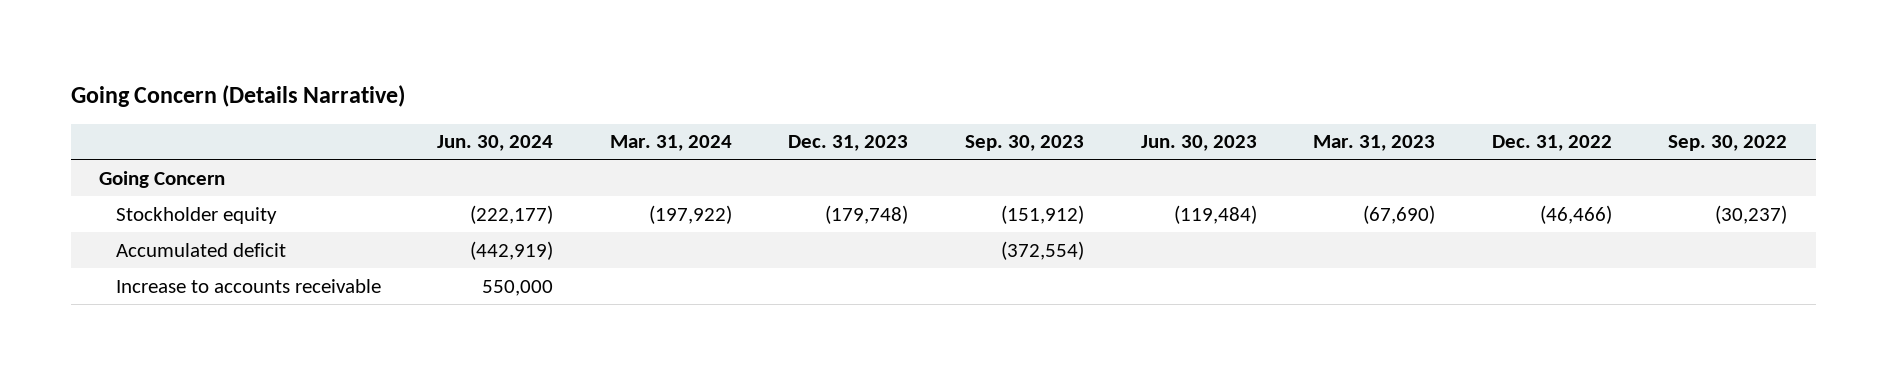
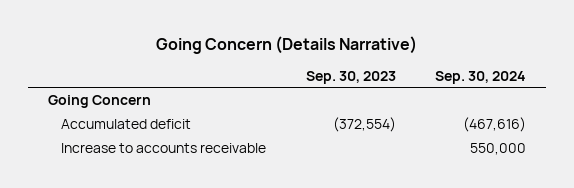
[437,135,554,152] Jun. 30, 2024 -> none
[609,135,732,152] Mar. 31, 2024 -> none
[788,135,909,152] Dec. 31, 2023 -> none
[1140,135,1257,152] Jun. 30, 2023 -> none
[1313,135,1436,152] Mar. 31, 2023 -> none
[1491,135,1612,152] Dec. 31, 2022 -> none
[1668,135,1788,152] Sep. 30, 2022 -> none
none -> [435,70,527,84] Sep. 30, 2024
[115,206,277,224] Stockholder equity -> none

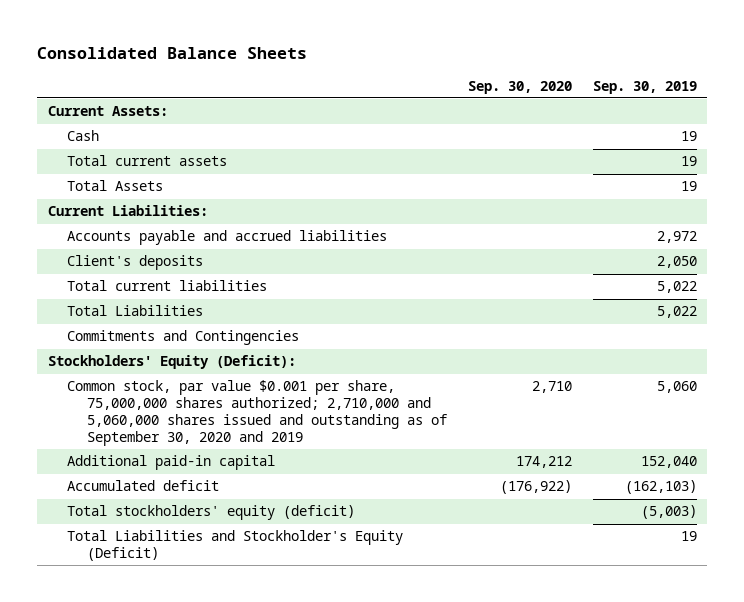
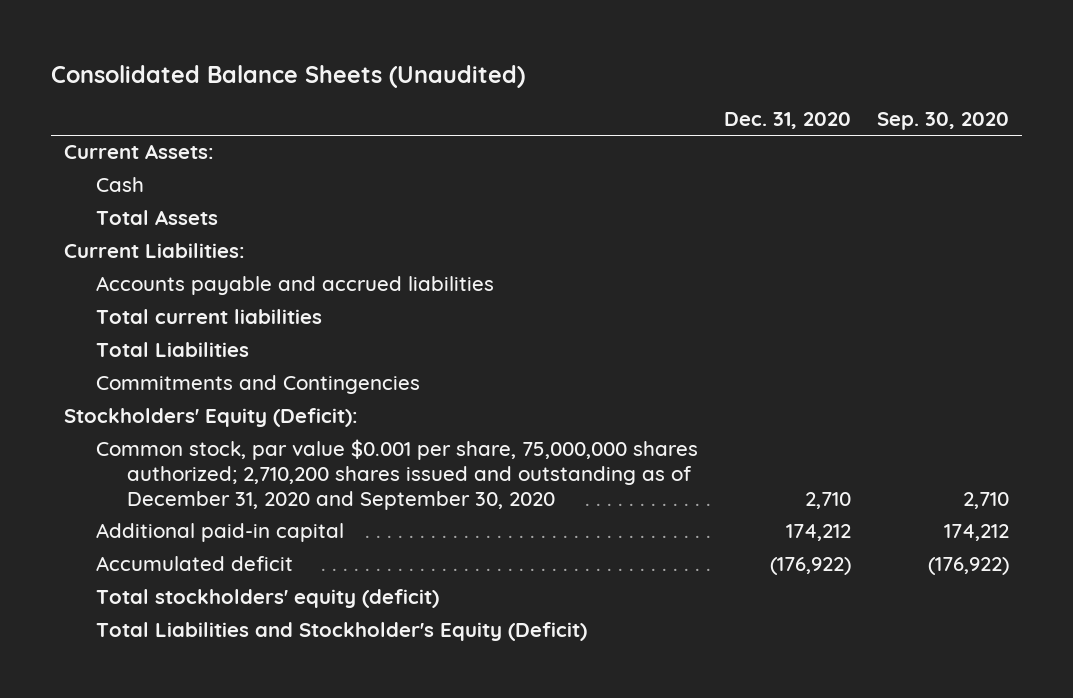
[37,47,308,60] Consolidated Balance Sheets -> [51,64,526,88] Consolidated Balance Sheets (Unaudited)
[592,80,697,94] Sep. 30, 2019 -> none
none -> [723,112,851,130] Dec. 31, 2020
[67,155,228,167] Total current assets -> none
[67,255,204,271] Client's deposits -> none
[67,380,447,446] Common stock, par value $0.001 per share, 75,000,000 shares authorized; 2,710,000 and 5,060,000 shares issued and outstanding as of September 30, 2020 and 2019 -> [95,439,698,510] Common stock, par value $0.001 per share, 75,000,000 shares authorized; 2,710,200 shares issued and outstanding as of December 31, 2020 and September 30, 2020

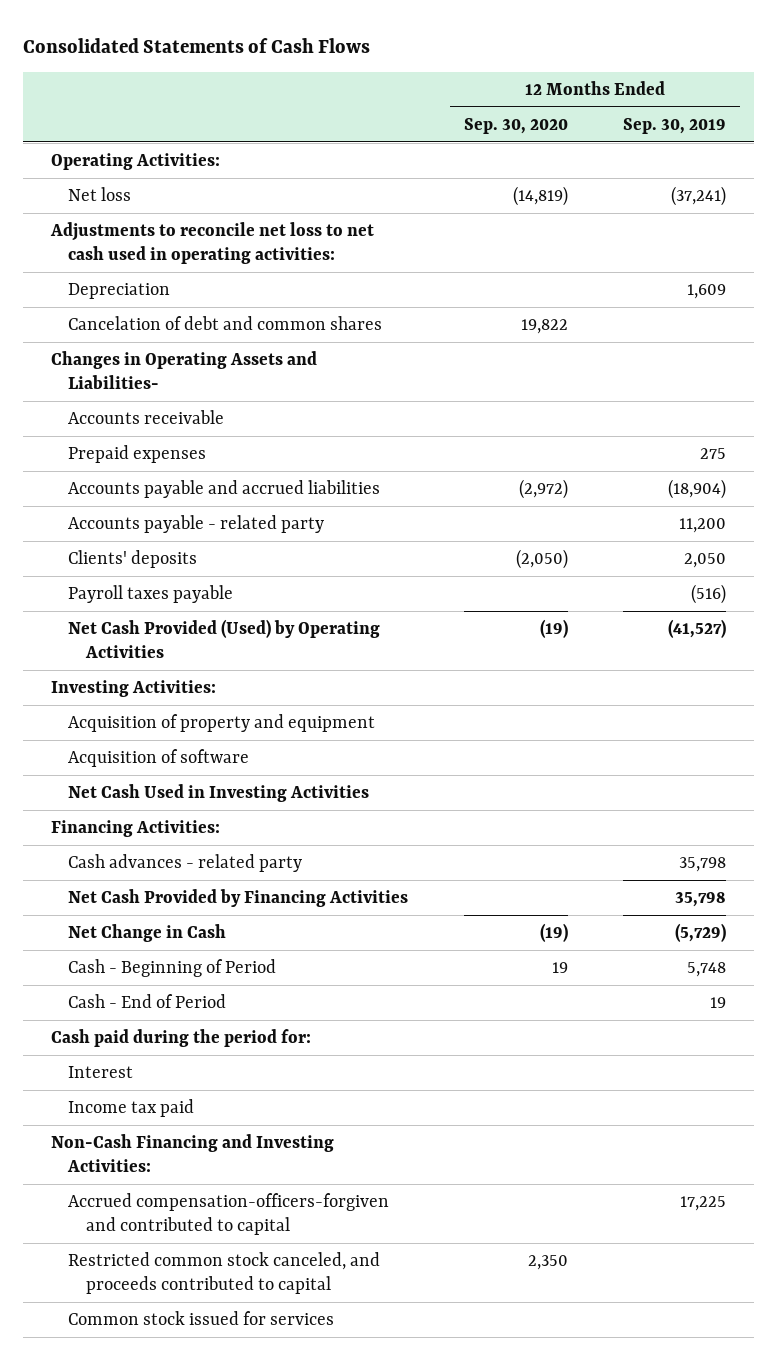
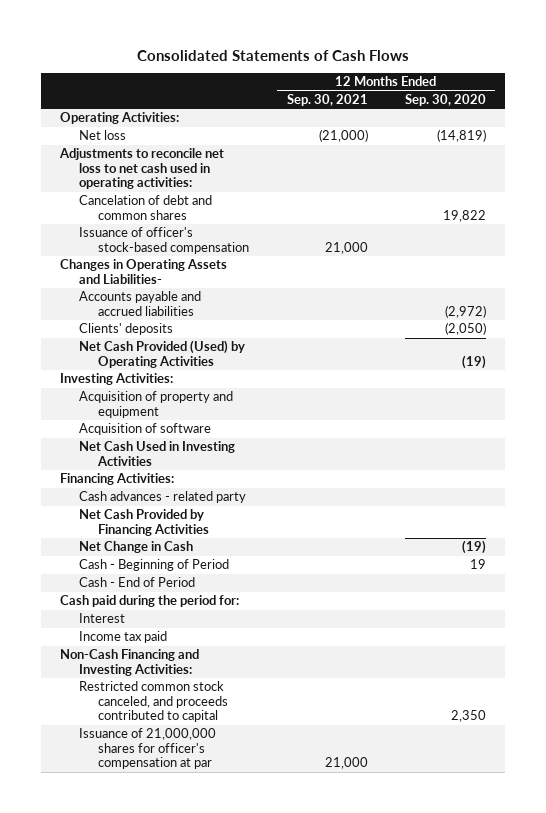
[623,117,727,134] Sep. 30, 2019 -> none
none -> [286,94,368,107] Sep. 30, 2021
[68,282,171,299] Depreciation -> none
none -> [79,227,250,254] Issuance of officer's stock-based compensation
[68,409,225,424] Accounts receivable -> none
[68,444,207,463] Prepaid expenses -> none
[68,514,325,533] Accounts payable - related party -> none
[68,584,234,603] Payroll taxes payable -> none
[68,1192,390,1235] Accrued compensation-officers-forgiven and contributed to capital -> none
[68,1310,335,1325] Common stock issued for services -> [79,728,217,770] Issuance of 21,000,000 shares for officer's compensation at par

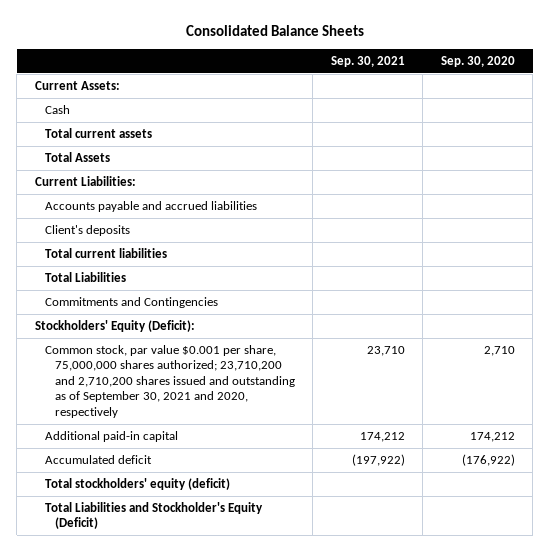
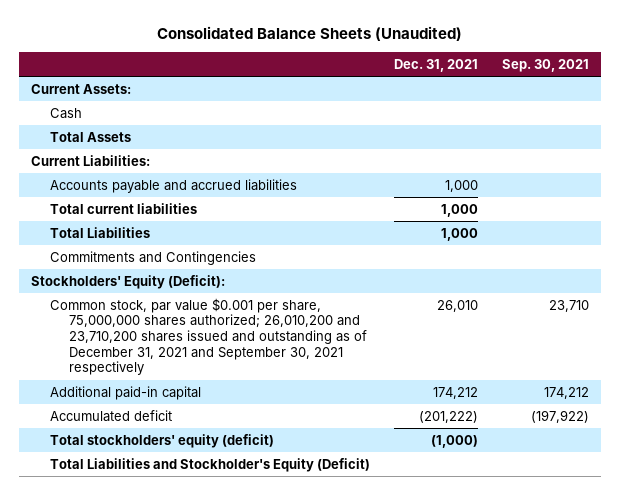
[185,25,364,37] Consolidated Balance Sheets -> [156,26,462,42] Consolidated Balance Sheets (Unaudited)
[440,55,515,67] Sep. 30, 2020 -> none
none -> [394,59,479,73] Dec. 31, 2021
[44,128,152,139] Total current assets -> none
[44,225,130,237] Client's deposits -> none
[44,345,295,418] Common stock, par value $0.001 per share, 75,000,000 shares authorized; 23,710,200 and 2,710,200 shares issued and outstanding as of September 30, 2021 and 2020, respectively -> [50,297,368,376] Common stock, par value $0.001 per share, 75,000,000 shares authorized; 26,010,200 and 23,710,200 shares issued and outstanding as of December 31, 2021 and September 30, 2021 respectively

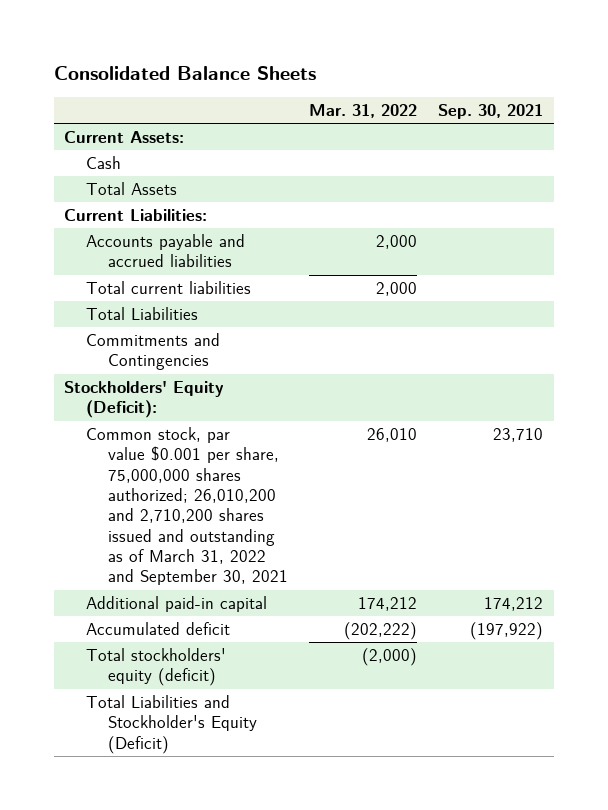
[156,26,462,42] Consolidated Balance Sheets (Unaudited) -> [53,66,316,81] Consolidated Balance Sheets
[394,59,479,73] Dec. 31, 2021 -> none
none -> [309,103,418,118] Mar. 31, 2022
[50,297,368,376] Common stock, par value $0.001 per share, 75,000,000 shares authorized; 26,010,200 and 23,710,200 shares issued and outstanding as of December 31, 2021 and September 30, 2021 respectively -> [86,427,289,586] Common stock, par value $0.001 per share, 75,000,000 shares authorized; 26,010,200 and 2,710,200 shares issued and outstanding as of March 31, 2022 and September 30, 2021

